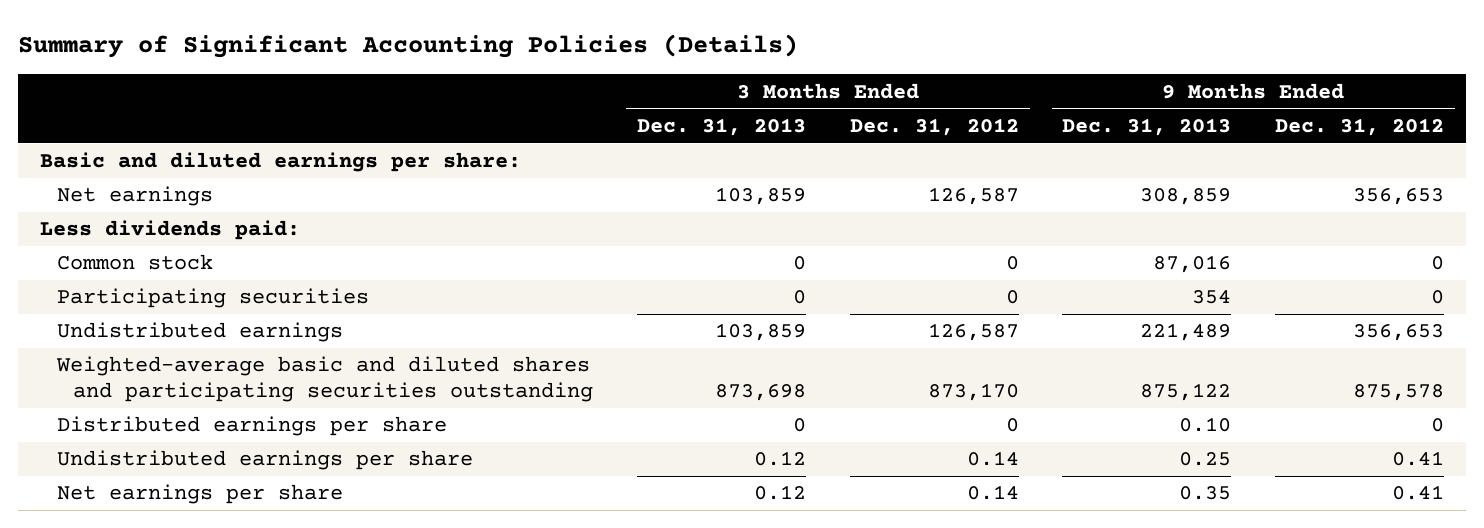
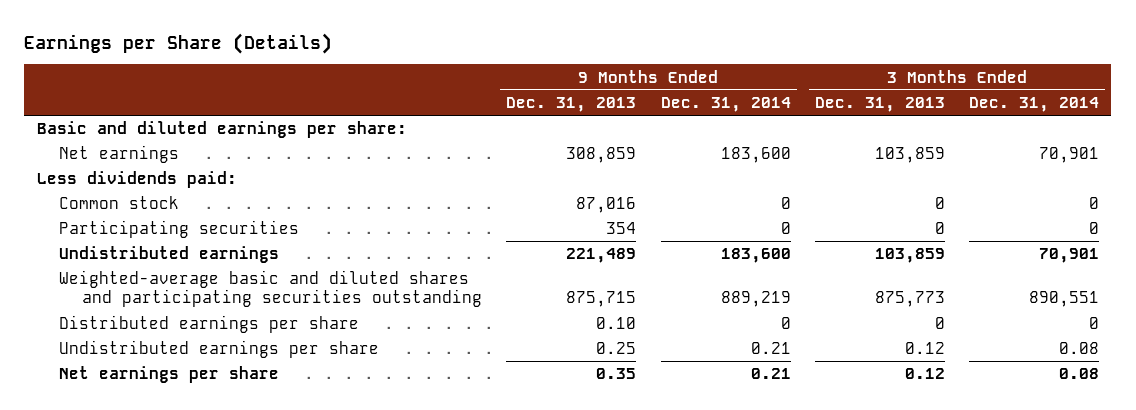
[18,34,799,59] Summary of Significant Accounting Policies (Details) -> [24,32,333,54] Earnings per Share (Details)
[849,117,1019,136] Dec. 31, 2012 -> none
[1275,117,1445,136] Dec. 31, 2012 -> none
none -> [660,96,791,112] Dec. 31, 2014
none -> [969,96,1100,112] Dec. 31, 2014
[715,384,807,402] 873,698 -> [874,291,945,308] 875,773
[1140,383,1232,402] 875,122 -> [566,291,637,308] 875,715

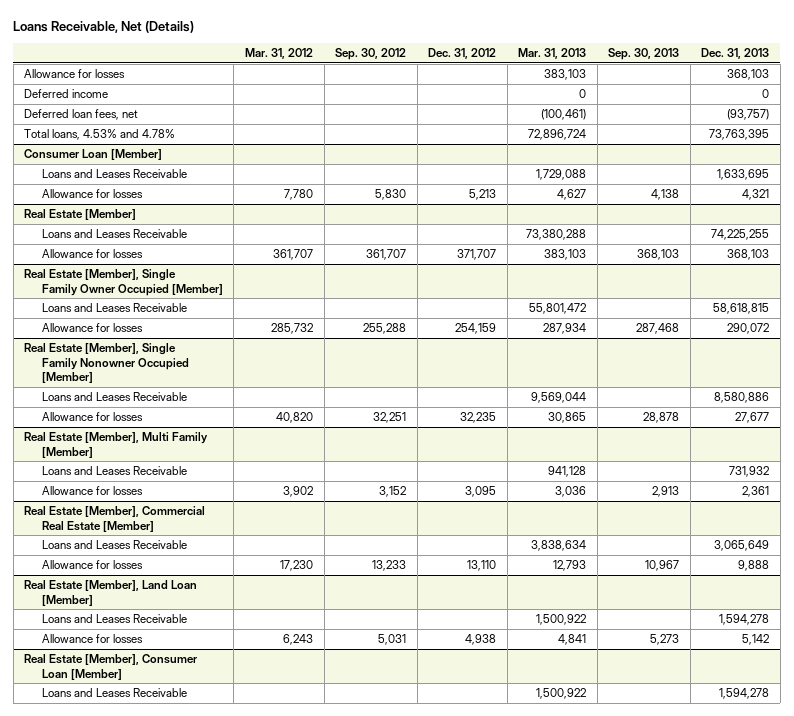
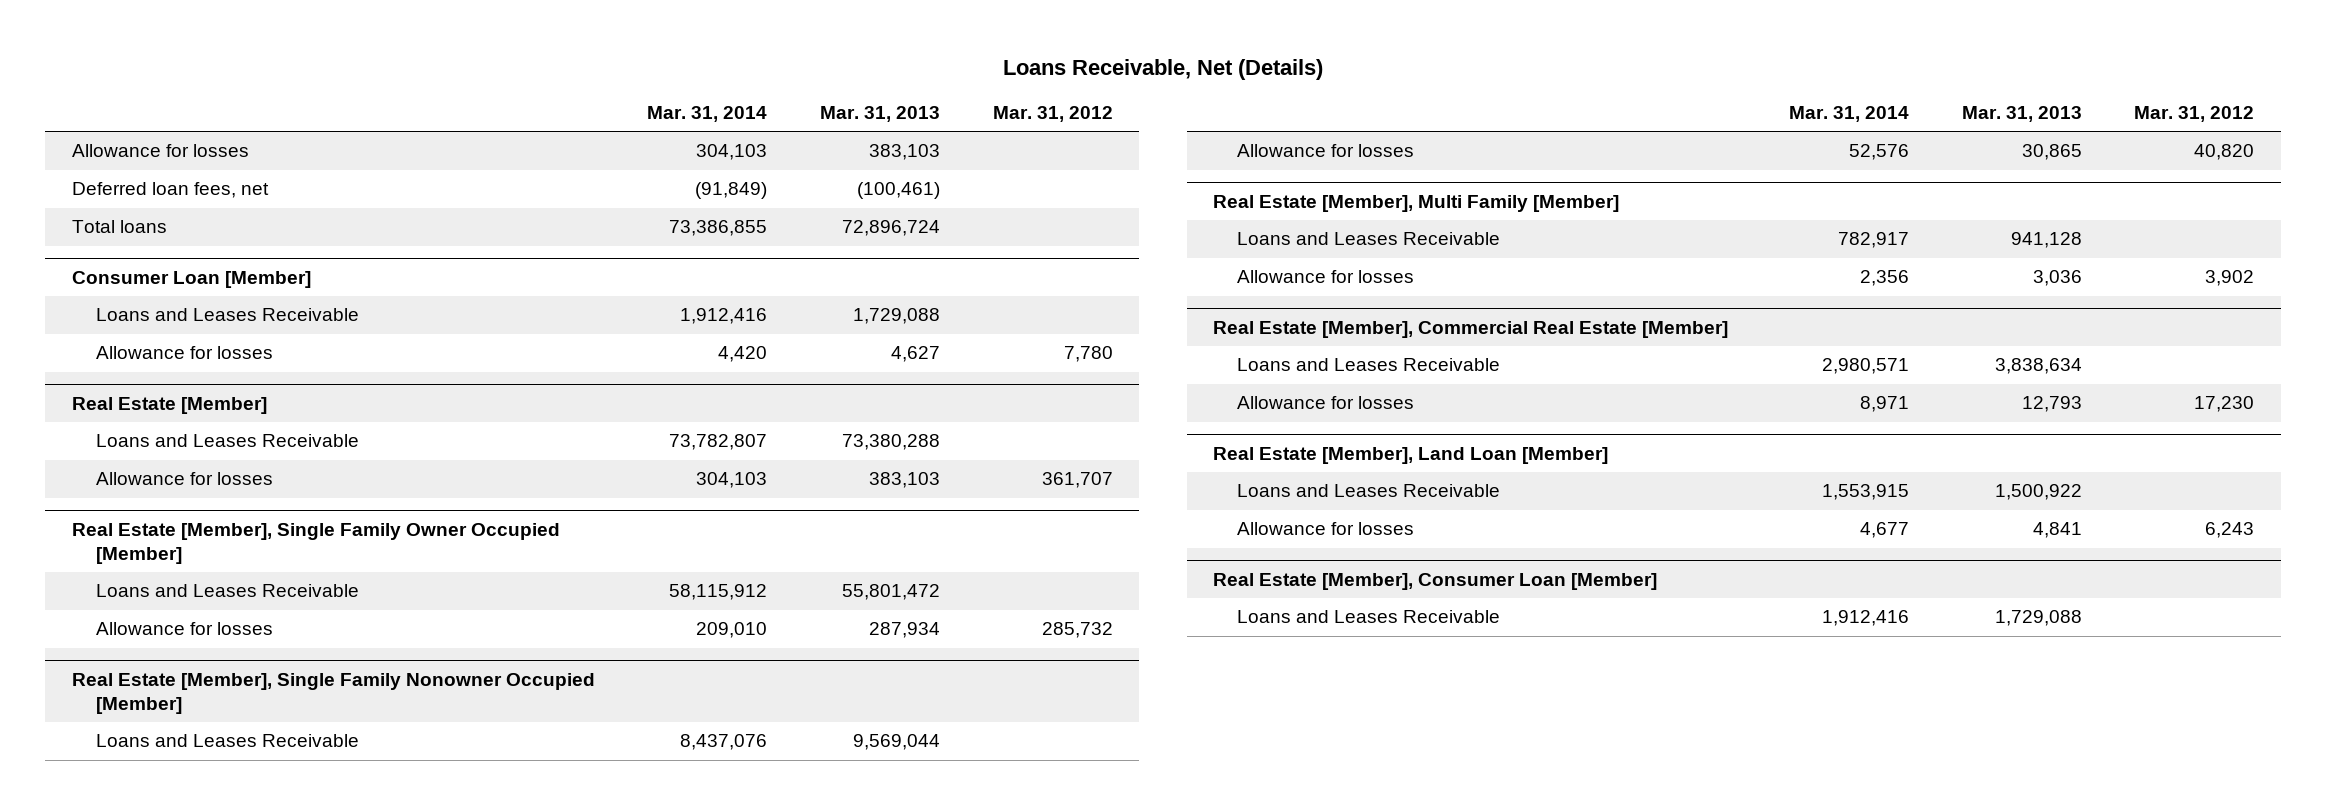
[335,47,407,60] Sep. 30, 2012 -> none
[428,47,497,59] Dec. 31, 2012 -> none
[608,47,680,60] Sep. 30, 2013 -> none
[701,47,770,59] Dec. 31, 2013 -> none
none -> [647,105,768,122] Mar. 31, 2014
[24,89,109,99] Deferred income -> none
[24,129,176,141] Total loans, 4.53% and 4.78% -> [71,220,167,234] Total loans
[536,688,587,700] 1,500,922 -> [1994,610,2082,627] 1,729,088

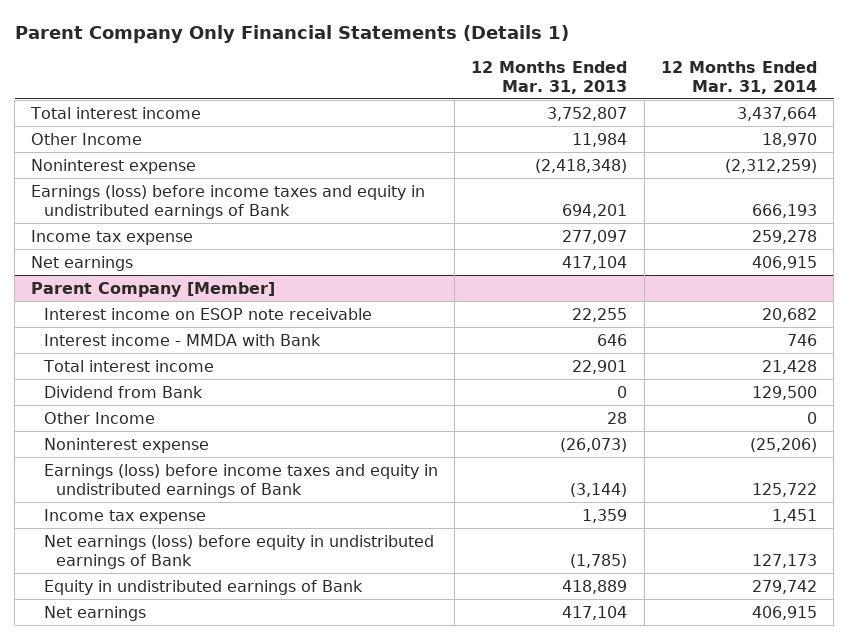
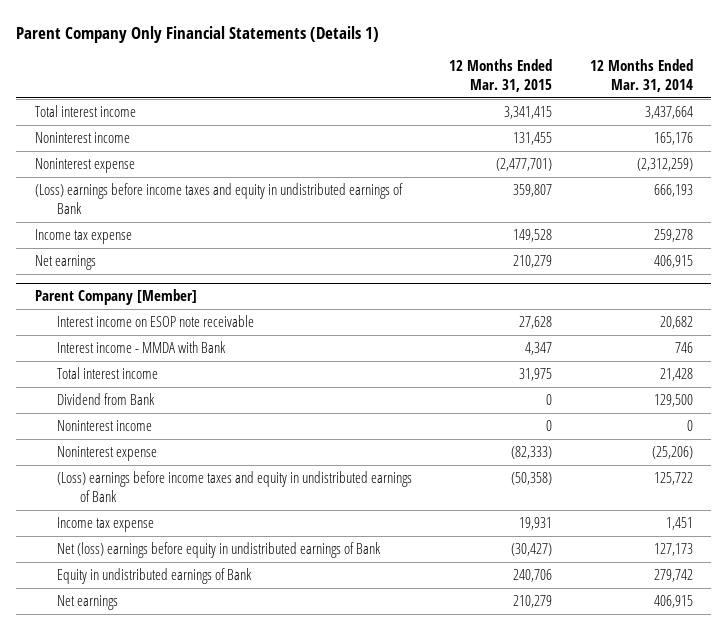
[471,60,628,94] 12 Months Ended Mar. 31, 2013 -> none
none -> [449,59,553,92] 12 Months Ended Mar. 31, 2015
[31,132,143,145] Other Income -> none
none -> [34,132,130,144] Noninterest income
[31,184,426,219] Earnings (loss) before income taxes and equity in undistributed earnings of Bank -> [34,183,403,214] (Loss) earnings before income taxes and equity in undistributed earnings of Bank
[43,411,155,424] Other Income -> none
none -> [57,420,153,432] Noninterest income
[43,463,438,498] Earnings (loss) before income taxes and equity in undistributed earnings of Bank -> [57,471,413,502] (Loss) earnings before income taxes and equity in undistributed earnings of Bank
[43,534,434,569] Net earnings (loss) before equity in undistributed earnings of Bank -> [57,542,382,559] Net (loss) earnings before equity in undistributed earnings of Bank

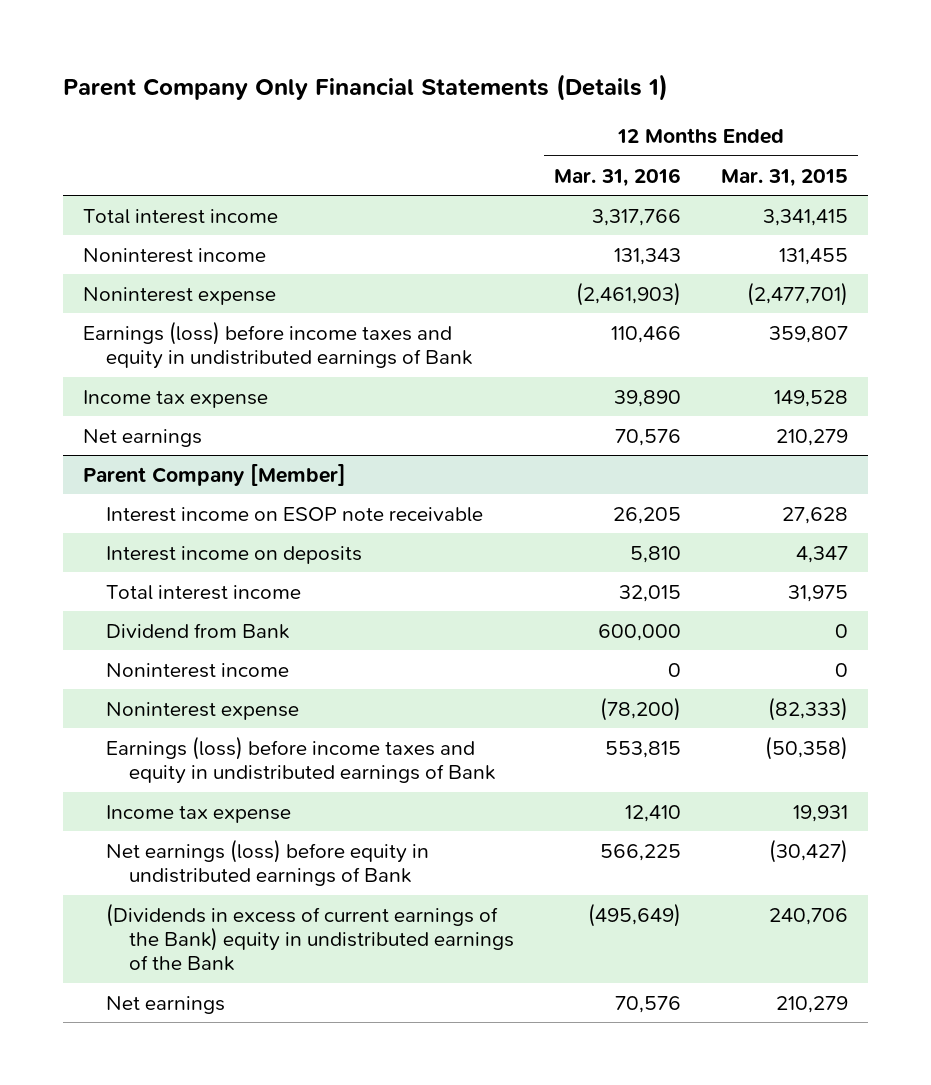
[589,59,693,92] 12 Months Ended Mar. 31, 2014 -> none
none -> [554,167,682,187] Mar. 31, 2016
[34,183,403,214] (Loss) earnings before income taxes and equity in undistributed earnings of Bank -> [82,320,473,370] Earnings (loss) before income taxes and equity in undistributed earnings of Bank
[57,341,227,354] Interest income - MMDA with Bank -> [106,545,363,564] Interest income on deposits
[57,471,413,502] (Loss) earnings before income taxes and equity in undistributed earnings of Bank -> [106,735,496,785] Earnings (loss) before income taxes and equity in undistributed earnings of Bank
[57,542,382,559] Net (loss) earnings before equity in undistributed earnings of Bank -> [106,838,430,887] Net earnings (loss) before equity in undistributed earnings of Bank
[57,568,253,585] Equity in undistributed earnings of Bank -> [106,902,515,972] (Dividends in excess of current earnings of the Bank) equity in undistributed earnings of the Bank

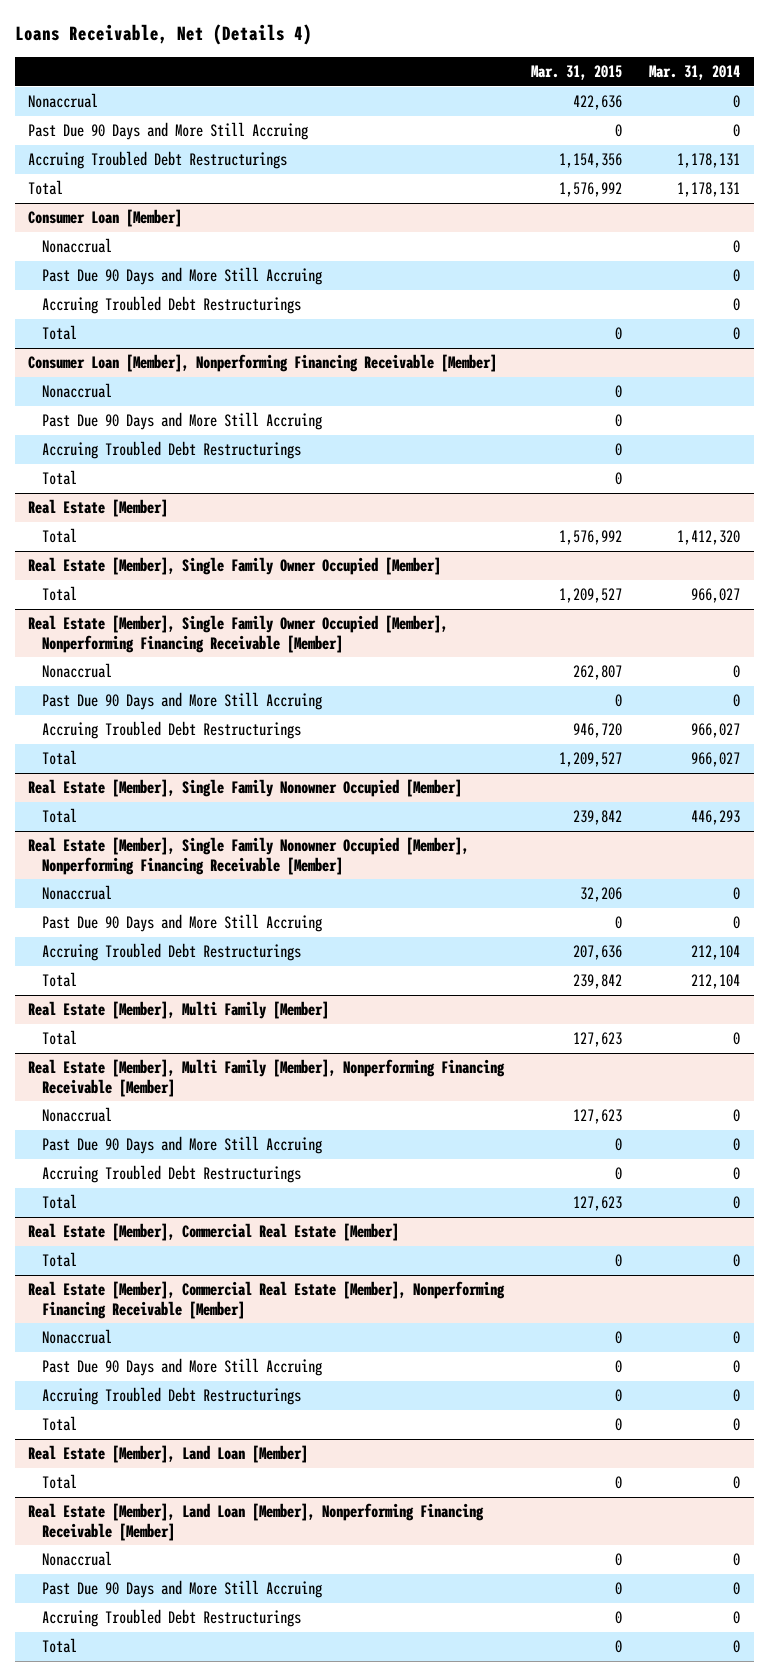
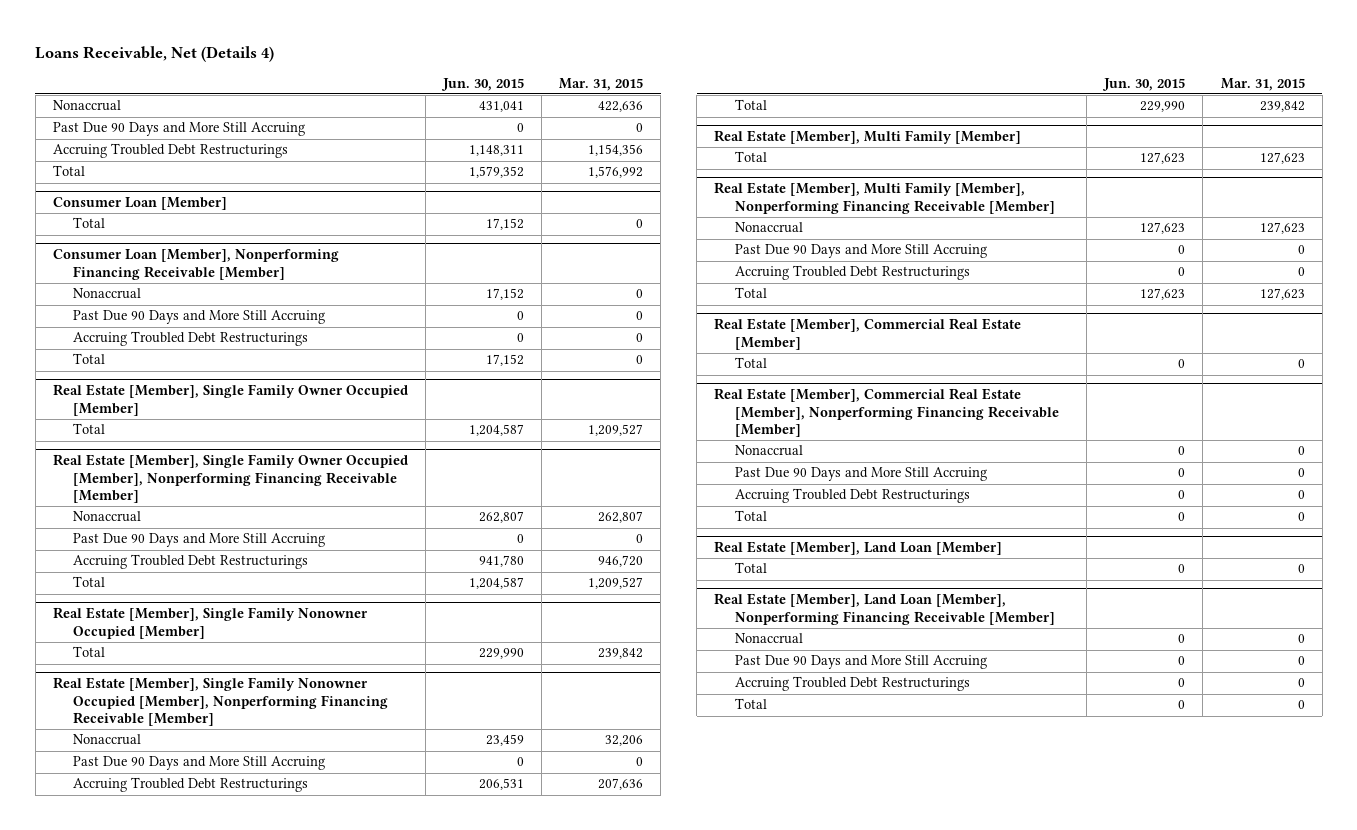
[649,65,741,81] Mar. 31, 2014 -> none
none -> [441,77,525,91] Jun. 30, 2015
[41,238,112,254] Nonaccrual -> none
[41,267,322,286] Past Due 90 Days and More Still Accruing -> none
[41,296,301,315] Accruing Troubled Debt Restructurings -> none
[28,499,169,518] Real Estate [Member] -> none
[41,528,77,544] Total -> none

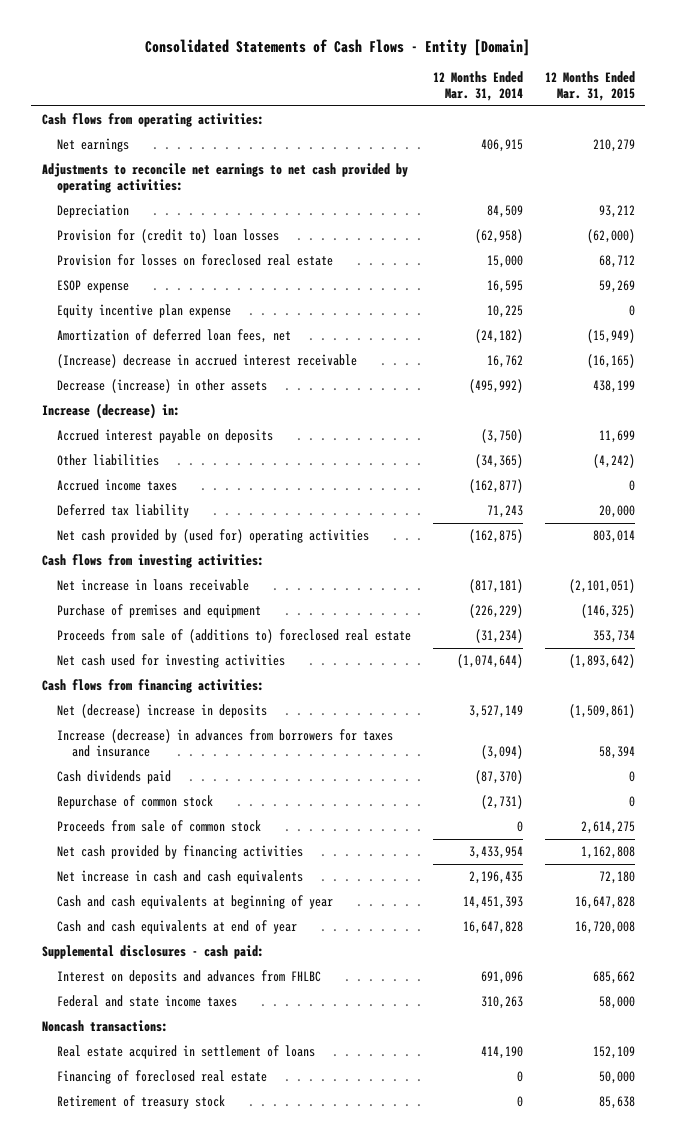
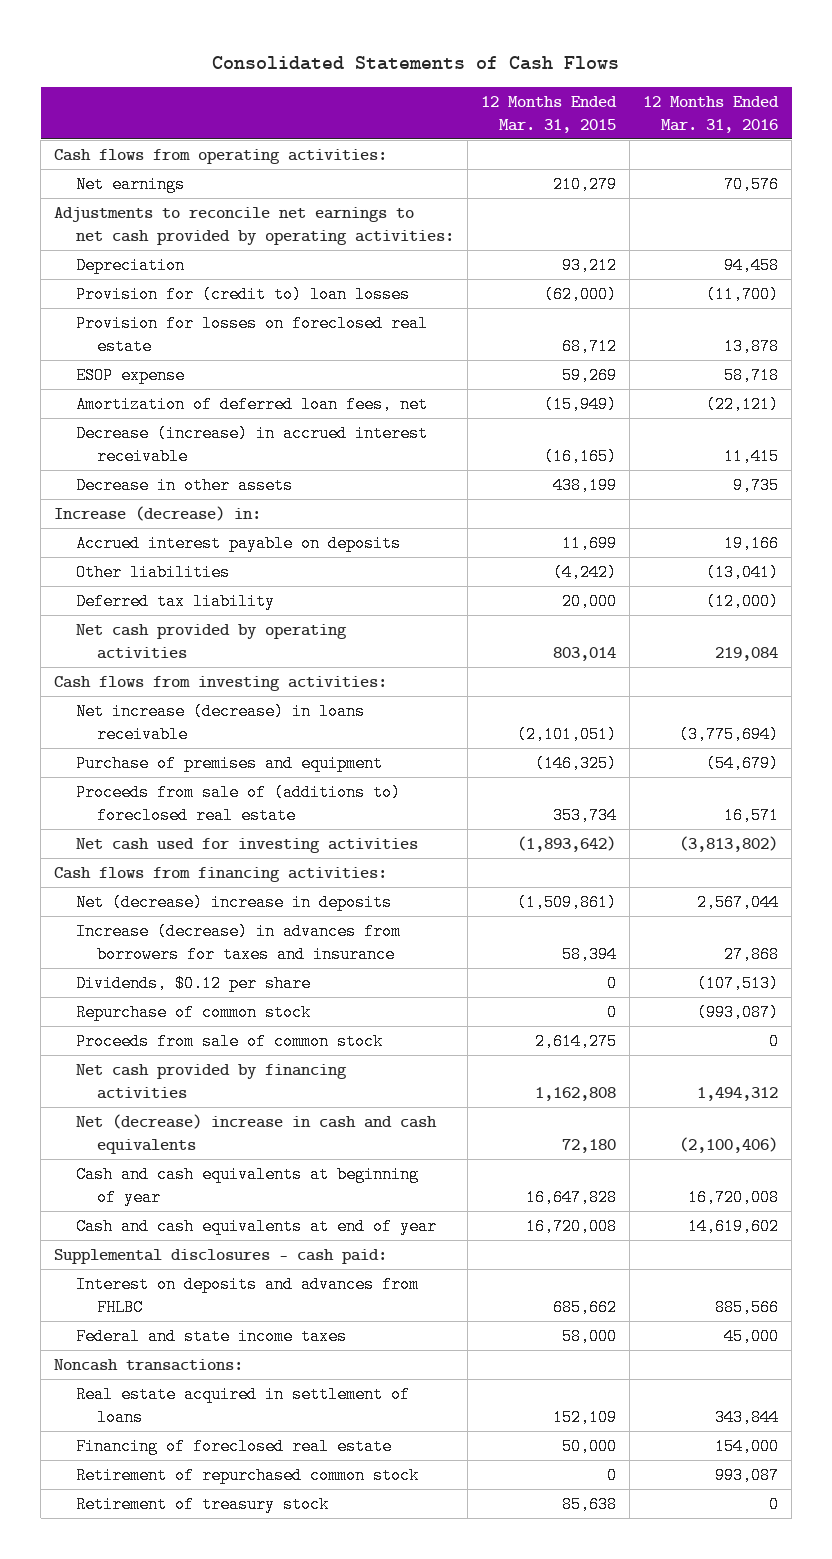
[145,38,531,56] Consolidated Statements of Cash Flows - Entity [Domain] -> [212,55,620,70] Consolidated Statements of Cash Flows
[432,71,523,101] 12 Months Ended Mar. 31, 2014 -> none
none -> [642,96,779,133] 12 Months Ended Mar. 31, 2016
[57,304,232,319] Equity incentive plan expense -> none
[57,354,358,369] (Increase) decrease in accrued interest receivable -> [75,425,428,465] Decrease (increase) in accrued interest receivable
[57,379,268,394] Decrease (increase) in other assets -> [75,477,293,495] Decrease in other assets
[57,479,178,492] Accrued income taxes -> none
[57,529,370,544] Net cash provided by (used for) operating activities -> [75,624,347,659] Net cash provided by operating activities
[57,579,250,592] Net increase in loans receivable -> [75,703,365,743] Net increase (decrease) in loans receivable
[57,770,172,785] Cash dividends paid -> none
none -> [75,975,311,993] Dividends, $0.12 per share
[57,870,304,885] Net increase in cash and cash equivalents -> [75,1114,437,1154] Net (decrease) increase in cash and cash equivalents
none -> [75,1467,419,1485] Retirement of repurchased common stock

